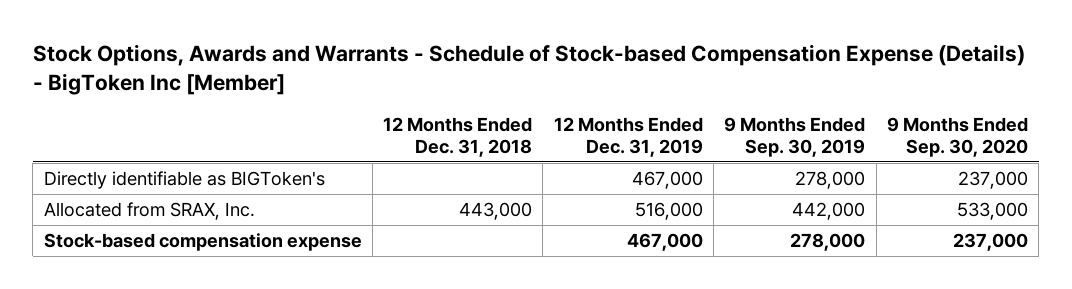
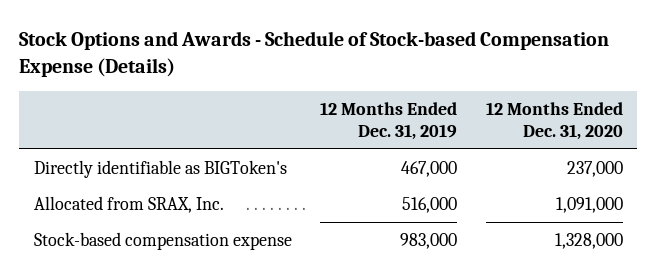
[32,44,1025,96] Stock Options, Awards and Warrants - Schedule of Stock-based Compensation Expense (Details) - BigToken Inc [Member] -> [19,31,610,78] Stock Options and Awards - Schedule of Stock-based Compensation Expense (Details)
[383,116,533,158] 12 Months Ended Dec. 31, 2018 -> none
[724,116,866,158] 9 Months Ended Sep. 30, 2019 -> none
[887,116,1029,158] 9 Months Ended Sep. 30, 2020 -> none
none -> [485,101,623,140] 12 Months Ended Dec. 31, 2020
[626,232,703,251] 467,000 -> [400,232,458,249] 983,000

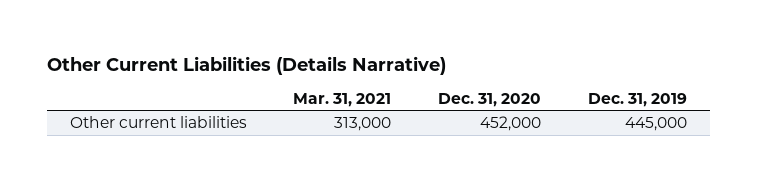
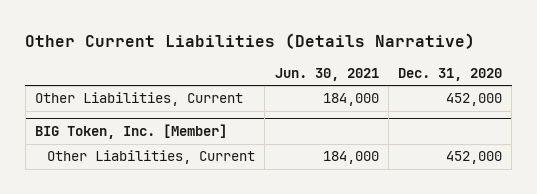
[293,92,392,107] Mar. 31, 2021 -> none
[587,92,687,107] Dec. 31, 2019 -> none
none -> [274,67,379,81] Jun. 30, 2021
[69,116,247,129] Other current liabilities -> [35,92,244,107] Other Liabilities, Current
none -> [35,124,228,140] BIG Token, Inc. [Member]
none -> [47,150,256,165] Other Liabilities, Current

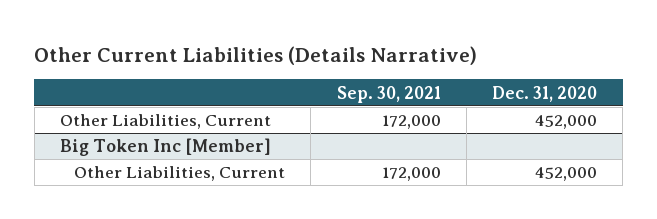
[274,67,379,81] Jun. 30, 2021 -> none
none -> [336,85,441,103] Sep. 30, 2021
[35,124,228,140] BIG Token, Inc. [Member] -> [60,138,272,157] Big Token Inc [Member]

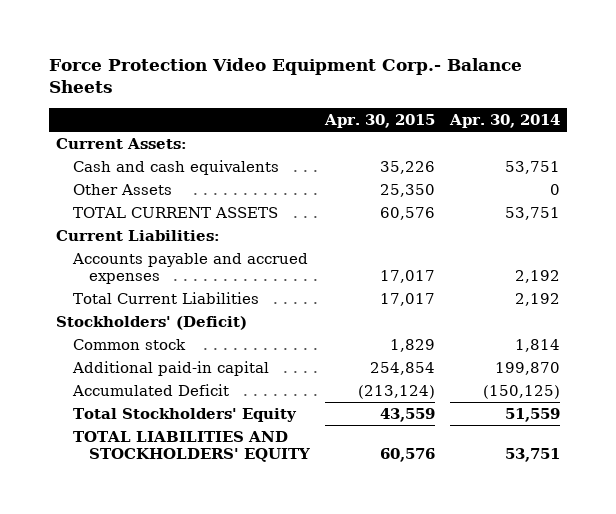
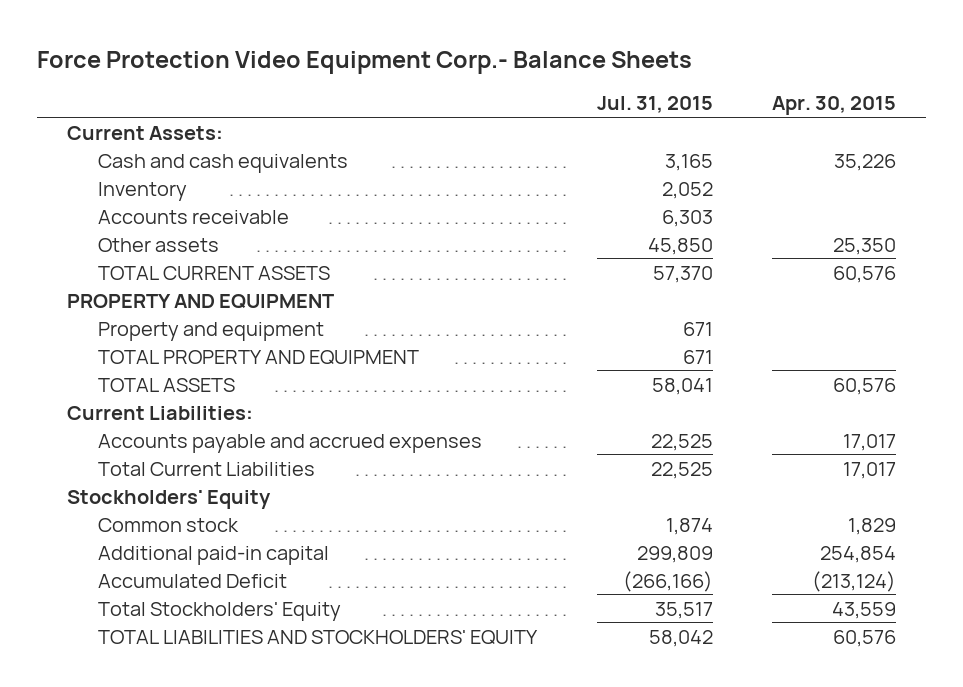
[448,113,560,128] Apr. 30, 2014 -> none
none -> [596,96,713,114] Jul. 31, 2015
none -> [98,181,188,201] Inventory
none -> [98,209,290,224] Accounts receivable
[72,183,172,195] Other Assets -> [98,237,220,252] Other assets
none -> [66,293,334,309] PROPERTY AND EQUIPMENT
none -> [98,321,325,341] Property and equipment
none -> [98,349,420,365] TOTAL PROPERTY AND EQUIPMENT
none -> [98,377,236,392] TOTAL ASSETS
[56,315,248,330] Stockholders' (Deficit) -> [66,489,271,509] Stockholders' Equity

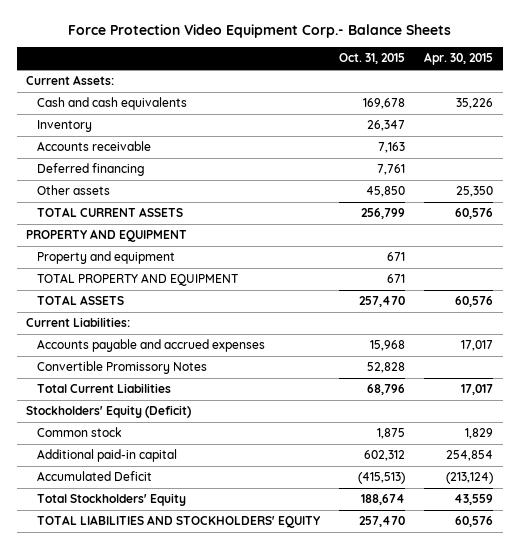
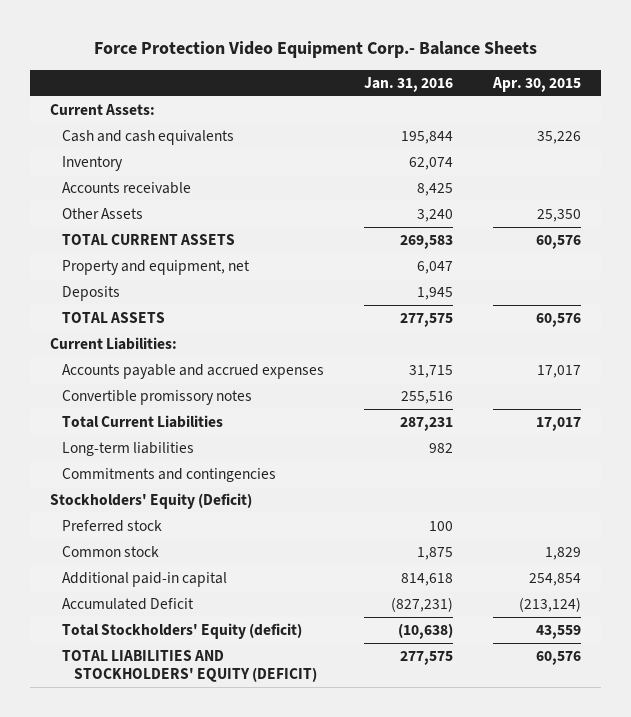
[339,53,406,65] Oct. 31, 2015 -> none
none -> [364,77,454,93] Jan. 31, 2016
[37,163,146,177] Deferred financing -> none
[37,185,111,196] Other assets -> [62,208,144,220] Other Assets
[25,229,187,243] PROPERTY AND EQUIPMENT -> none
[37,273,240,287] TOTAL PROPERTY AND EQUIPMENT -> none
[37,251,176,265] Property and equipment -> [62,260,251,276] Property and equipment, net
none -> [62,286,121,302] Deposits
[37,361,208,375] Convertible Promissory Notes -> [62,390,253,406] Convertible promissory notes
none -> [62,442,195,457] Long-term liabilities
none -> [62,468,277,483] Commitments and contingencies
none -> [62,520,163,533] Preferred stock
[37,493,187,507] Total Stockholders' Equity -> [62,623,303,640] Total Stockholders' Equity (deficit)
[37,515,321,529] TOTAL LIABILITIES AND STOCKHOLDERS' EQUITY -> [62,650,318,683] TOTAL LIABILITIES AND STOCKHOLDERS' EQUITY (DEFICIT)

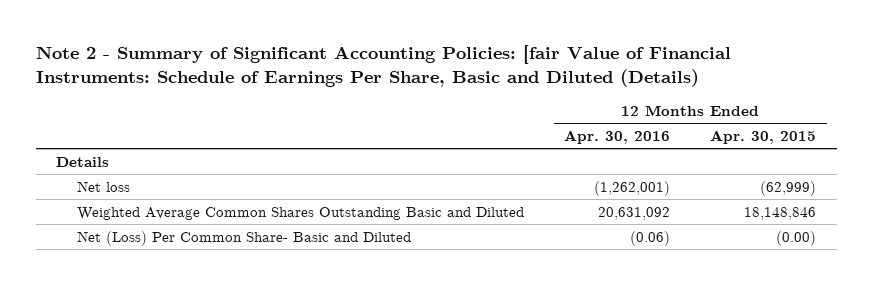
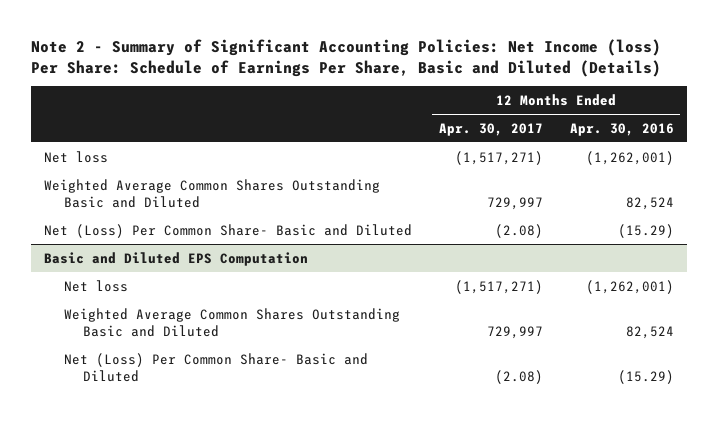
[36,45,732,87] Note 2 - Summary of Significant Accounting Policies: [fair Value of Financial Instruments: Schedule of Earnings Per Share, Basic and Diluted (Details) -> [30,38,661,77] Note 2 - Summary of Significant Accounting Policies: Net Income (loss) Per Share: Schedule of Earnings Per Share, Basic and Diluted (Details)
[710,129,817,144] Apr. 30, 2015 -> none
none -> [438,122,543,136] Apr. 30, 2017
[56,156,110,167] Details -> none
[598,206,671,220] 20,631,092 -> [625,196,674,210] 82,524
[630,230,671,246] (0.06) -> [617,223,674,238] (15.29)
none -> [44,251,309,266] Basic and Diluted EPS Computation
none -> [63,279,128,292] Net loss
none -> [63,307,400,337] Weighted Average Common Shares Outstanding Basic and Diluted
none -> [63,352,368,382] Net (Loss) Per Common Share- Basic and Diluted

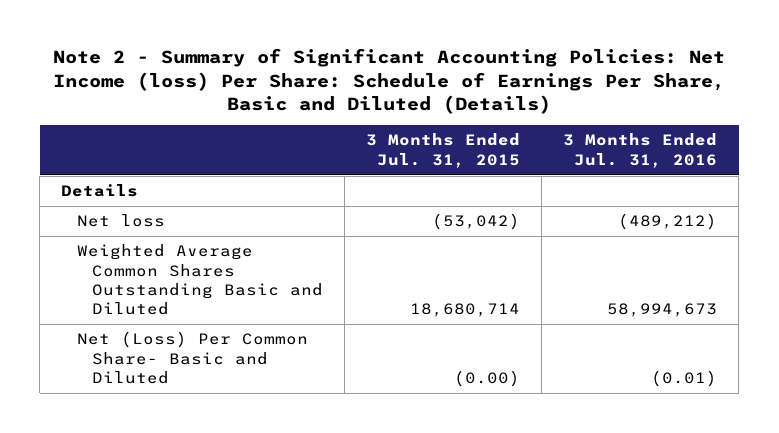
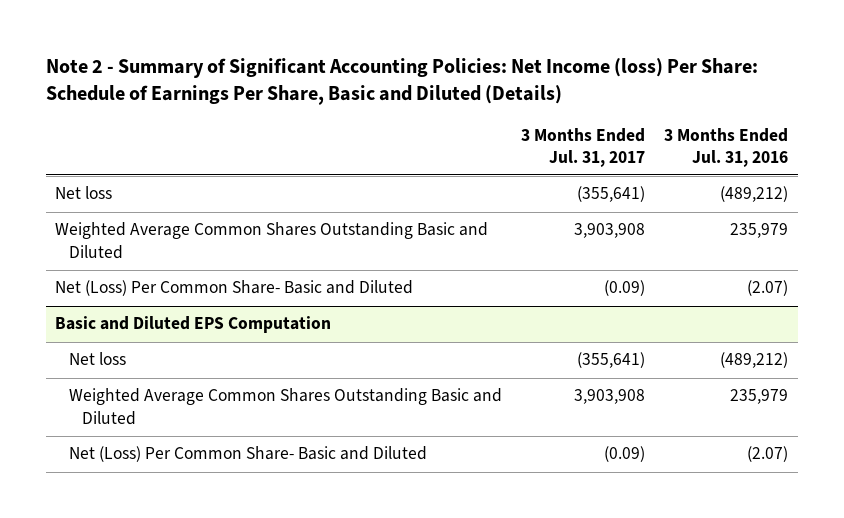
[366,133,521,168] 3 Months Ended Jul. 31, 2015 -> none
none -> [520,127,645,167] 3 Months Ended Jul. 31, 2017
[61,184,139,198] Details -> none
[607,302,718,317] 58,994,673 -> [730,223,789,239] 235,979
[651,369,718,387] (0.01) -> [747,280,789,297] (2.07)
none -> [55,316,332,334] Basic and Diluted EPS Computation
none -> [68,352,126,366] Net loss
none -> [68,388,502,425] Weighted Average Common Shares Outstanding Basic and Diluted
none -> [68,446,427,463] Net (Loss) Per Common Share- Basic and Diluted

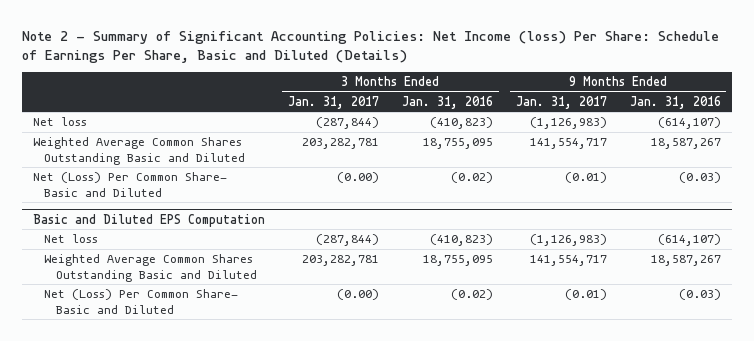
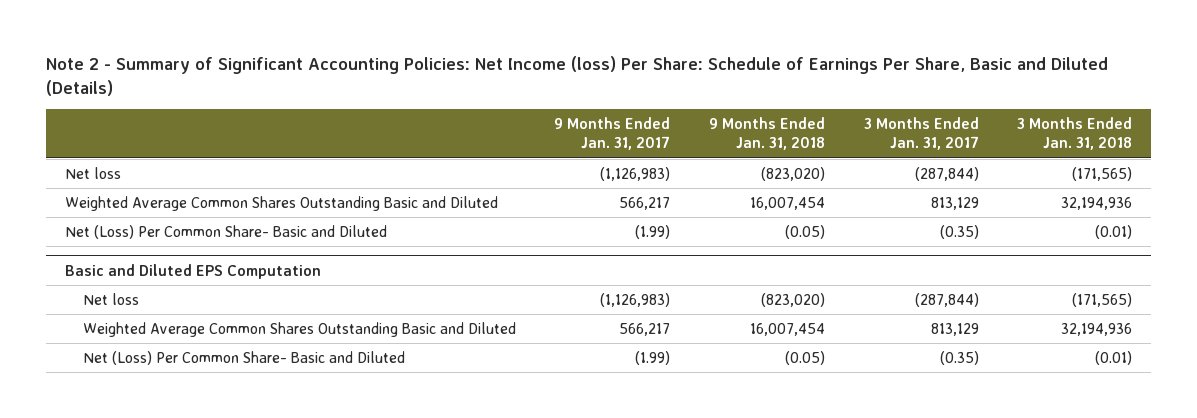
[401,95,493,109] Jan. 31, 2016 -> none
[629,95,721,109] Jan. 31, 2016 -> none
none -> [708,117,825,151] 9 Months Ended Jan. 31, 2018
none -> [1017,117,1133,151] 3 Months Ended Jan. 31, 2018
[301,138,379,150] 203,282,781 -> [930,196,979,210] 813,129
[529,138,607,150] 141,554,717 -> [619,196,671,210] 566,217
[336,172,379,184] (0.00) -> [939,224,979,239] (0.35)
[564,172,607,184] (0.01) -> [635,224,671,239] (1.99)
[301,255,379,267] 203,282,781 -> [930,322,979,336] 813,129
[529,255,607,267] 141,554,717 -> [619,322,671,336] 566,217
[336,289,379,301] (0.00) -> [939,350,979,365] (0.35)
[564,289,607,301] (0.01) -> [635,350,671,365] (1.99)

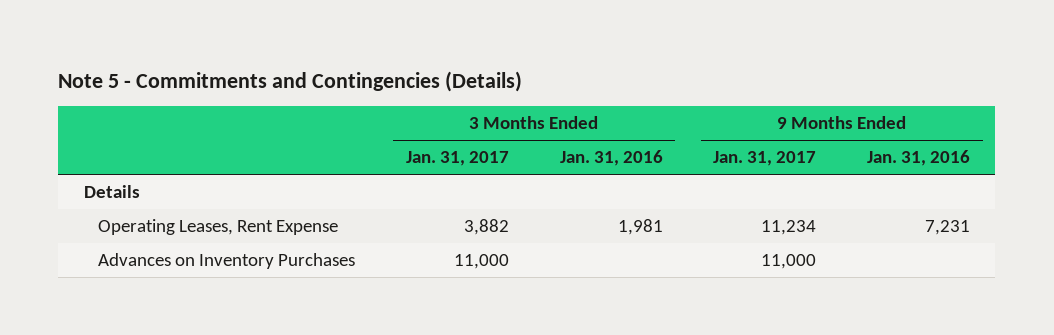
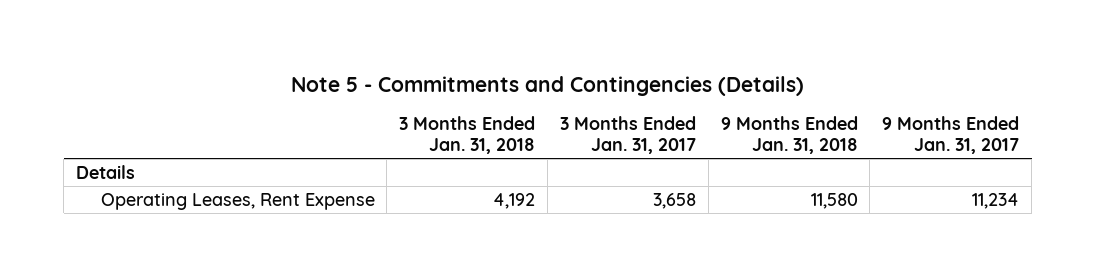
[559,150,663,167] Jan. 31, 2016 -> none
[866,150,970,167] Jan. 31, 2016 -> none
none -> [399,116,536,155] 3 Months Ended Jan. 31, 2018
none -> [720,116,858,155] 9 Months Ended Jan. 31, 2018
[98,253,356,270] Advances on Inventory Purchases -> none
[463,219,509,236] 3,882 -> [652,192,696,209] 3,658

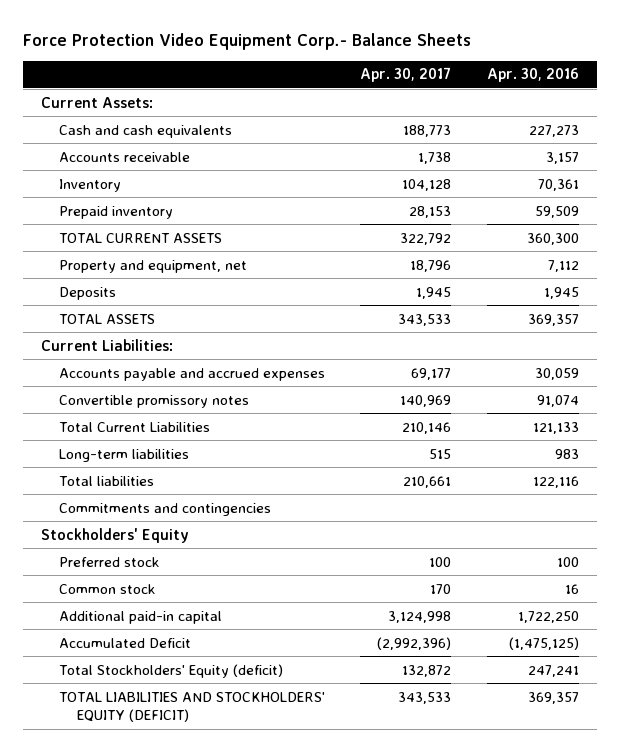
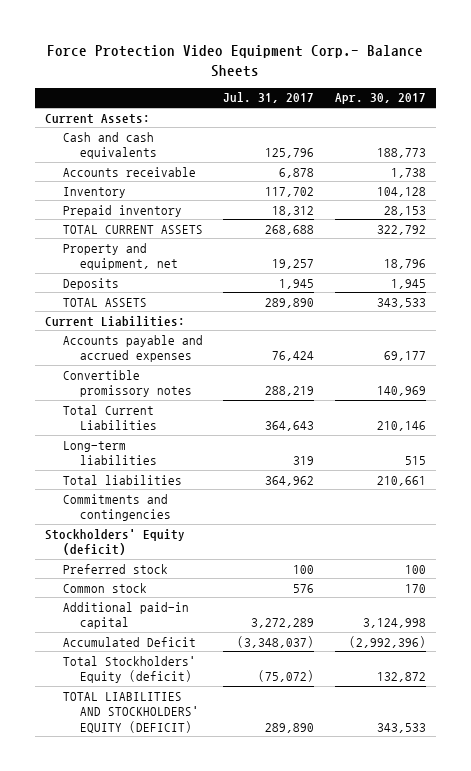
[487,68,580,83] Apr. 30, 2016 -> none
none -> [223,92,315,104] Jul. 31, 2017
[40,527,189,543] Stockholders' Equity -> [45,528,186,556] Stockholders' Equity (deficit)

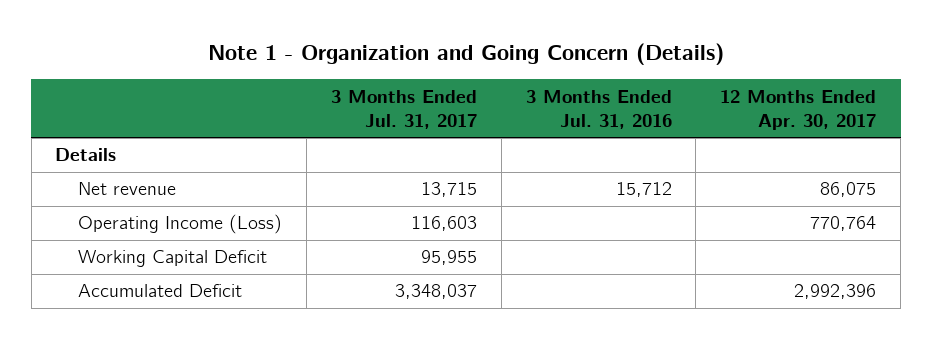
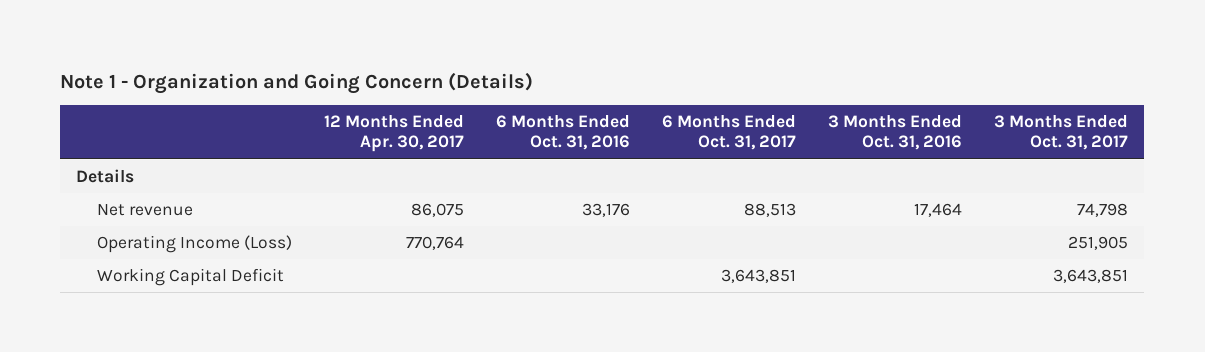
[330,89,477,130] 3 Months Ended Jul. 31, 2017 -> none
[525,89,672,130] 3 Months Ended Jul. 31, 2016 -> none
none -> [496,115,631,151] 6 Months Ended Oct. 31, 2016
none -> [662,115,797,151] 6 Months Ended Oct. 31, 2017
none -> [828,115,963,151] 3 Months Ended Oct. 31, 2016
none -> [994,115,1129,151] 3 Months Ended Oct. 31, 2017
[78,284,243,298] Accumulated Deficit -> none

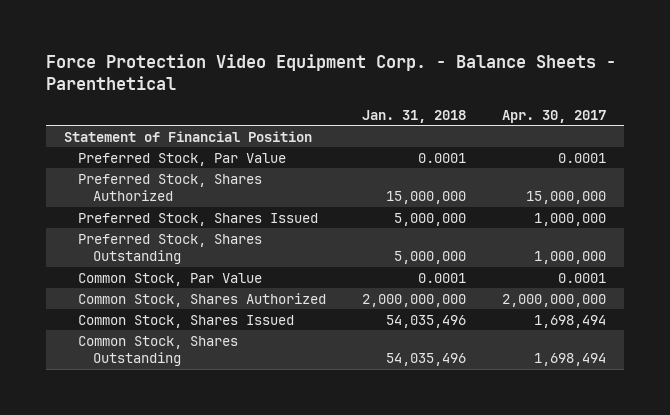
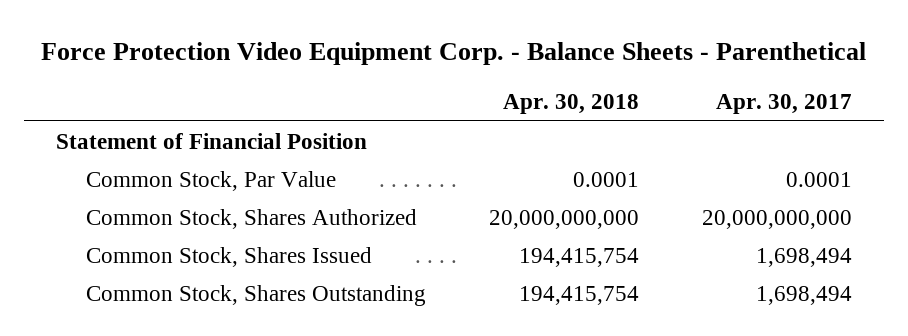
[362,109,467,123] Jan. 31, 2018 -> none
none -> [502,93,639,114] Apr. 30, 2018
[78,152,287,166] Preferred Stock, Par Value -> none
[78,173,263,202] Preferred Stock, Shares Authorized -> none
[78,212,319,226] Preferred Stock, Shares Issued -> none
[78,233,263,265] Preferred Stock, Shares Outstanding -> none
[502,293,607,307] 2,000,000,000 -> [701,209,852,229] 20,000,000,000

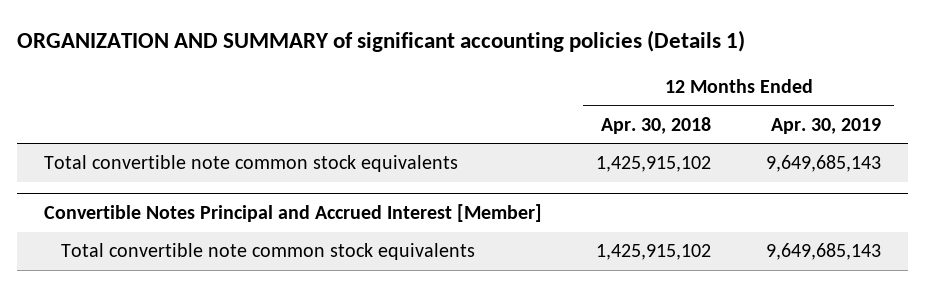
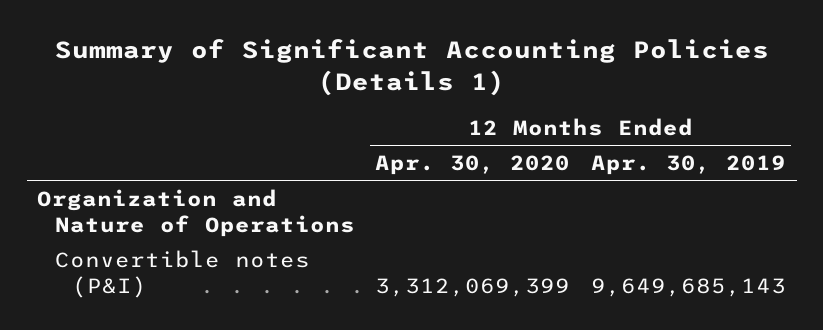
[16,29,745,52] ORGANIZATION AND SUMMARY of significant accounting policies (Details 1) -> [54,39,769,97] Summary of Significant Accounting Policies (Details 1)
[601,116,712,134] Apr. 30, 2018 -> none
none -> [375,155,571,176] Apr. 30, 2020
[44,204,543,223] Convertible Notes Principal and Accrued Interest [Member] -> none
[61,243,476,261] Total convertible note common stock equivalents -> none
none -> [37,188,355,237] Organization and Nature of Operations
[44,155,459,173] Total convertible note common stock equivalents -> [54,249,310,298] Convertible notes (P&I)

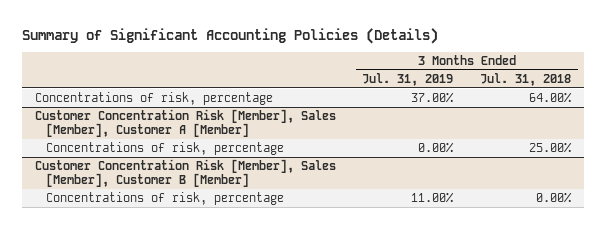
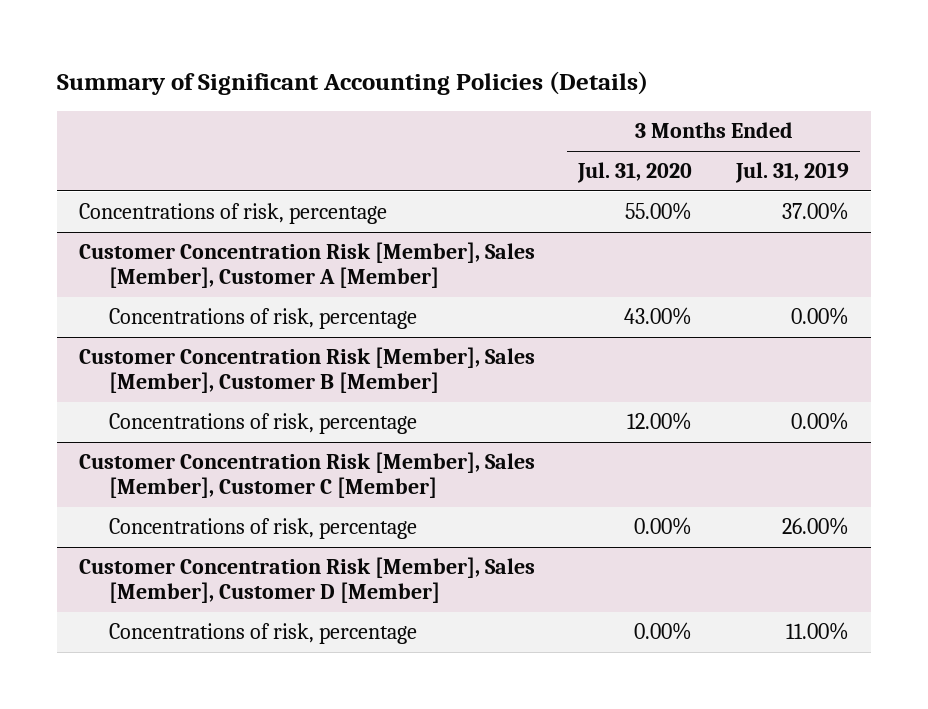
[480,73,572,87] Jul. 31, 2018 -> none
none -> [577,162,693,184] Jul. 31, 2020
none -> [108,413,417,435] Concentrations of risk, percentage
none -> [78,452,535,498] Customer Concentration Risk [Member], Sales [Member], Customer C [Member]
none -> [108,518,417,540] Concentrations of risk, percentage
none -> [78,557,535,603] Customer Concentration Risk [Member], Sales [Member], Customer D [Member]

